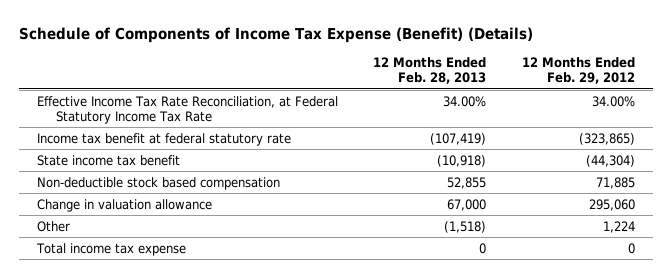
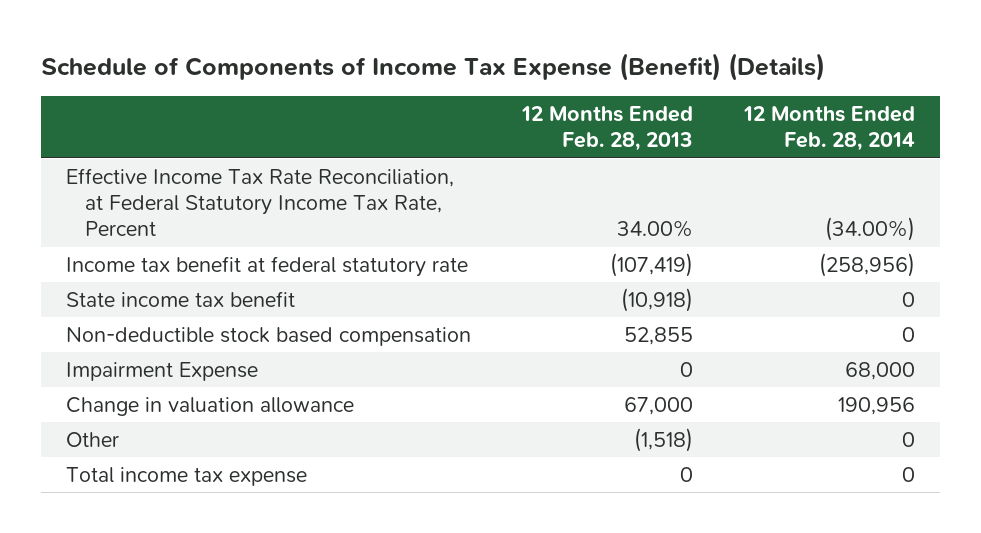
[522,56,636,85] 12 Months Ended Feb. 29, 2012 -> none
none -> [742,106,915,152] 12 Months Ended Feb. 28, 2014
[36,95,338,124] Effective Income Tax Rate Reconciliation, at Federal Statutory Income Tax Rate -> [66,168,455,237] Effective Income Tax Rate Reconciliation, at Federal Statutory Income Tax Rate, Percent
none -> [66,362,259,382] Impairment Expense

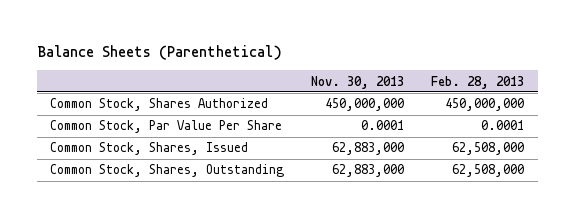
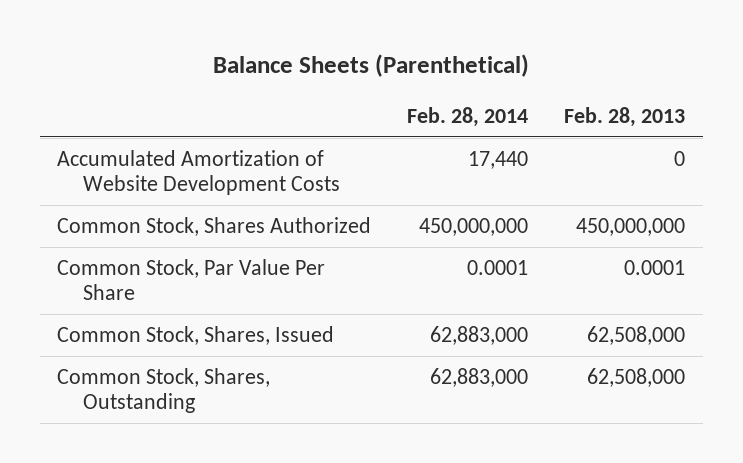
[311,75,405,89] Nov. 30, 2013 -> none
none -> [407,106,529,127] Feb. 28, 2014
none -> [57,150,341,196] Accumulated Amortization of Website Development Costs

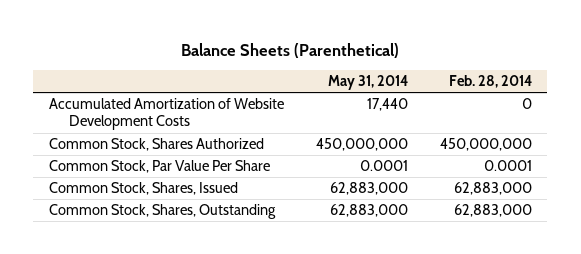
[564,106,686,127] Feb. 28, 2013 -> none
none -> [327,75,408,91] May 31, 2014
[468,151,529,170] 17,440 -> [521,98,532,110] 0

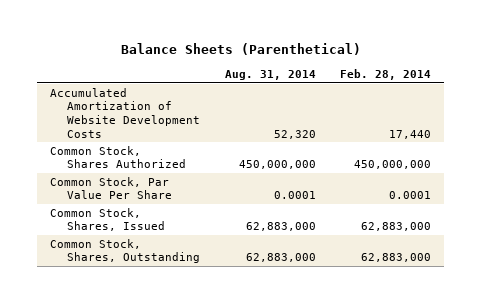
[327,75,408,91] May 31, 2014 -> none
none -> [224,69,316,80] Aug. 31, 2014
[521,98,532,110] 0 -> [389,129,432,139] 17,440

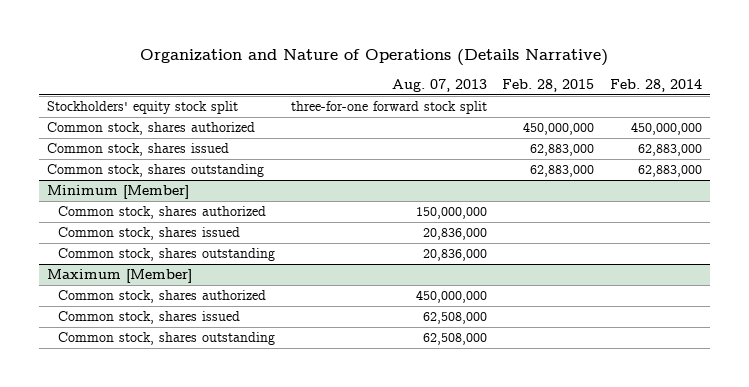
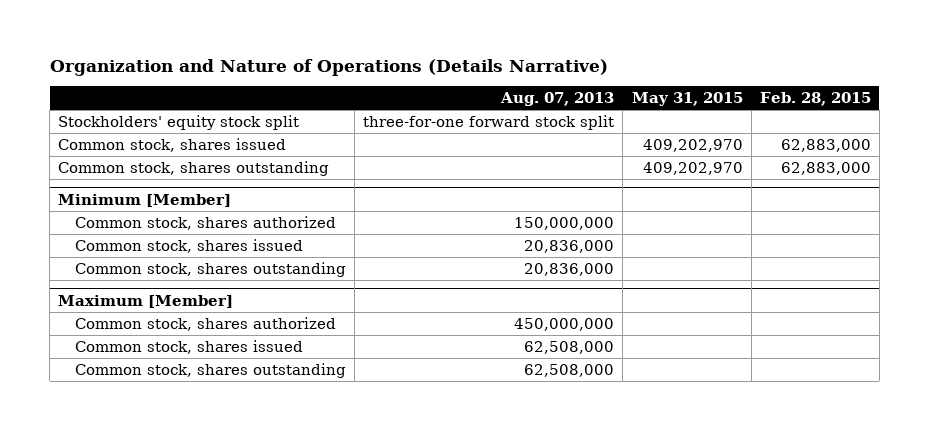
[609,78,702,92] Feb. 28, 2014 -> none
none -> [631,91,743,106] May 31, 2015
[46,122,255,136] Common stock, shares authorized -> none

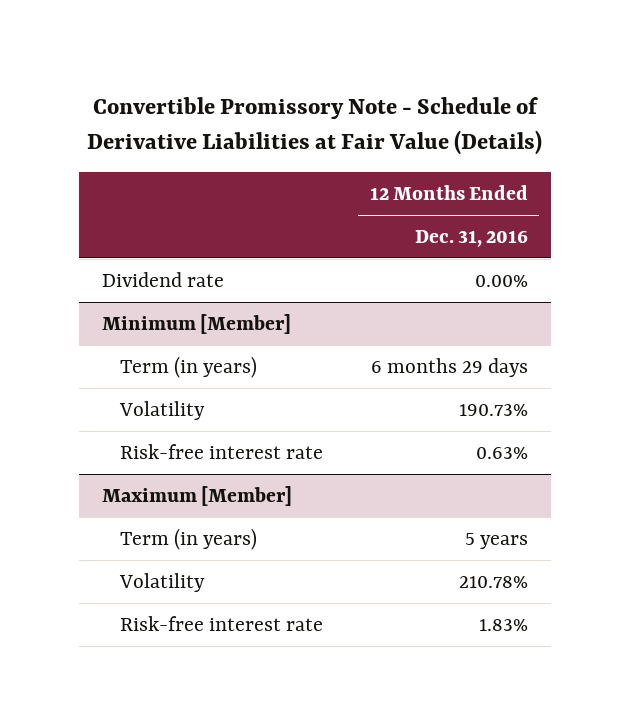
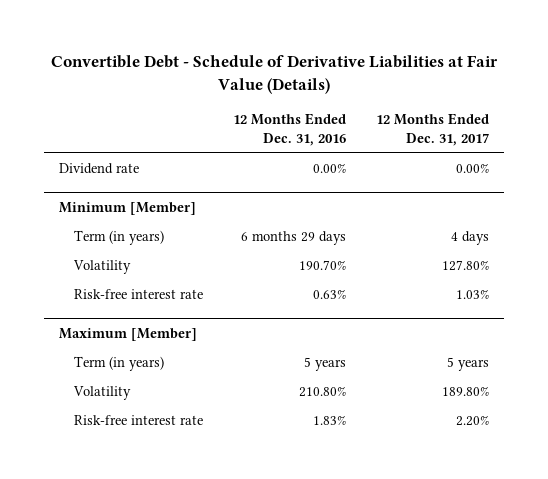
[86,97,542,156] Convertible Promissory Note - Schedule of Derivative Liabilities at Fair Value (Details) -> [51,55,499,94] Convertible Debt - Schedule of Derivative Liabilities at Fair Value (Details)
none -> [375,112,489,146] 12 Months Ended Dec. 31, 2017
[458,403,528,416] 190.73% -> [299,260,347,271] 190.70%
[458,575,528,588] 210.78% -> [299,386,347,398] 210.80%

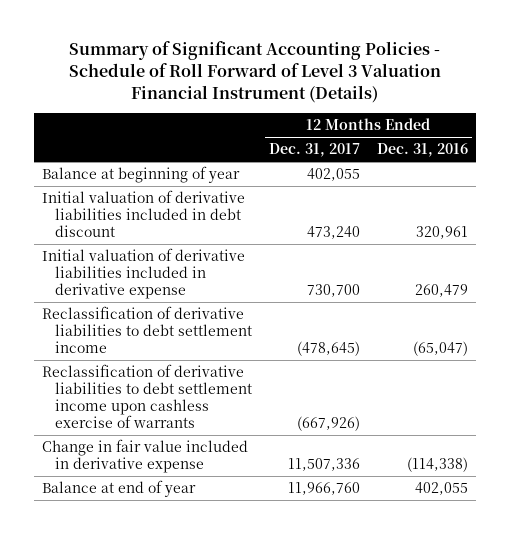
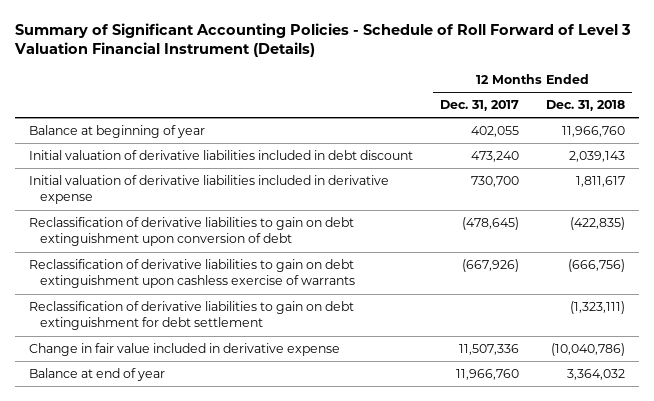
[376,143,468,158] Dec. 31, 2016 -> none
none -> [546,100,626,112] Dec. 31, 2018
[42,306,253,354] Reclassification of derivative liabilities to debt settlement income -> [28,217,354,247] Reclassification of derivative liabilities to gain on debt extinguishment upon conversion of debt
[42,364,253,429] Reclassification of derivative liabilities to debt settlement income upon cashless exercise of warrants -> [28,259,355,289] Reclassification of derivative liabilities to gain on debt extinguishment upon cashless exercise of warrants
none -> [28,301,354,331] Reclassification of derivative liabilities to gain on debt extinguishment for debt settlement

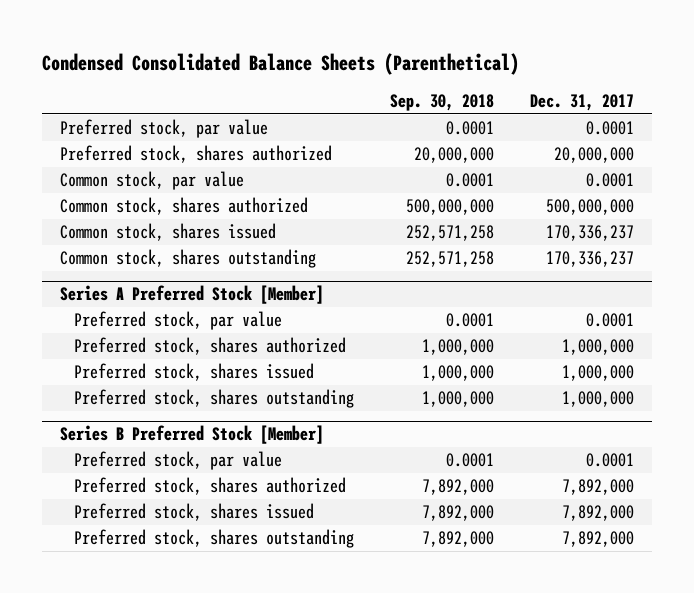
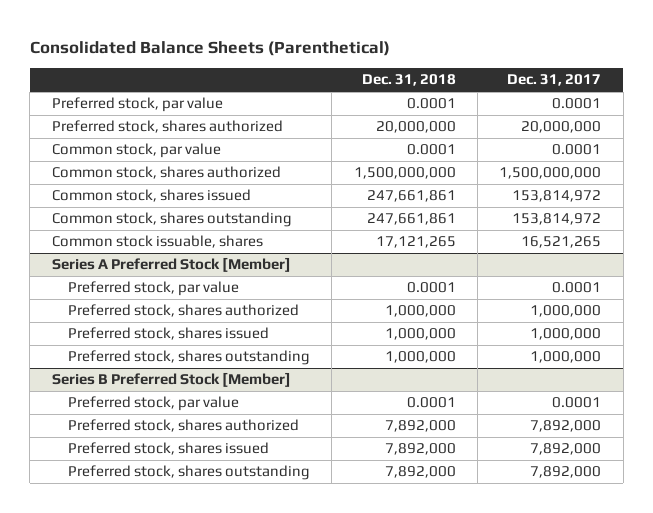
[42,53,520,76] Condensed Consolidated Balance Sheets (Parenthetical) -> [29,40,390,56] Consolidated Balance Sheets (Parenthetical)
[389,94,494,112] Sep. 30, 2018 -> none
none -> [361,74,456,87] Dec. 31, 2018
[545,199,634,216] 500,000,000 -> [499,167,602,180] 1,500,000,000
[545,225,634,242] 170,336,237 -> [512,190,602,203] 153,814,972
[545,251,634,268] 170,336,237 -> [512,213,602,226] 153,814,972
none -> [51,235,263,249] Common stock issuable, shares

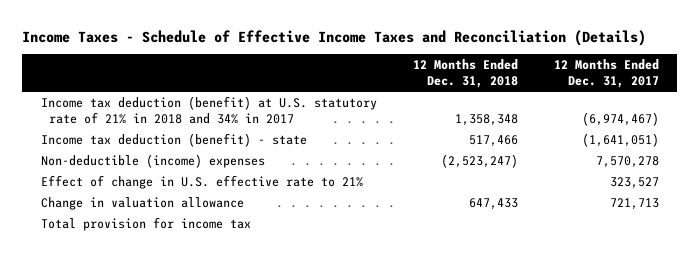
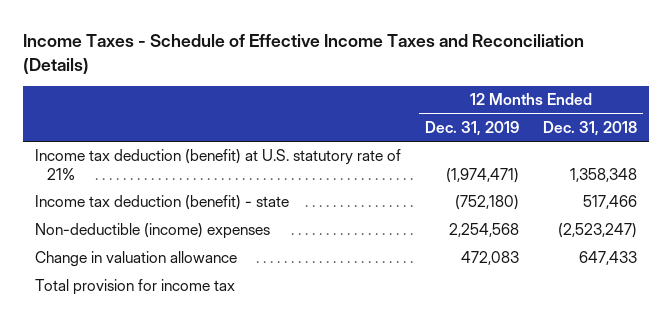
[554,59,660,89] 12 Months Ended Dec. 31, 2017 -> none
none -> [425,120,520,136] Dec. 31, 2019
[40,95,377,124] Income tax deduction (benefit) at U.S. statutory rate of 21% in 2018 and 34% in 2017 -> [35,149,402,181] Income tax deduction (benefit) at U.S. statutory rate of 21%
[40,174,363,189] Effect of change in U.S. effective rate to 21% -> none

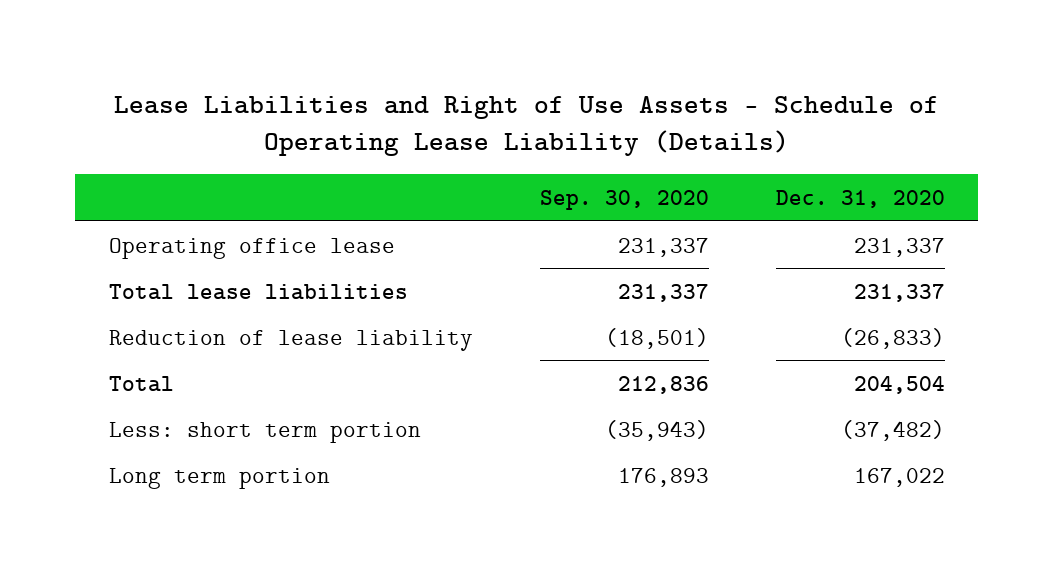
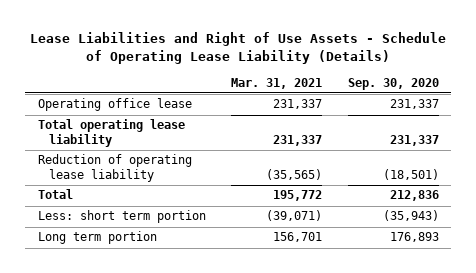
[775,189,945,208] Dec. 31, 2020 -> none
none -> [231,77,323,89] Mar. 31, 2021
[108,283,408,300] Total lease liabilities -> [37,119,185,147] Total operating lease liability
[108,329,473,351] Reduction of lease liability -> [37,154,192,182] Reduction of operating lease liability

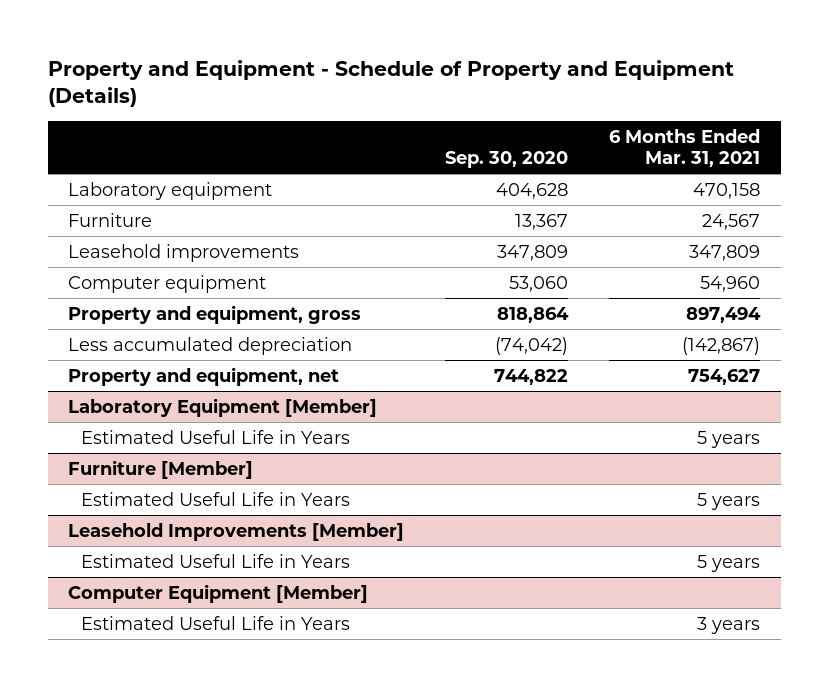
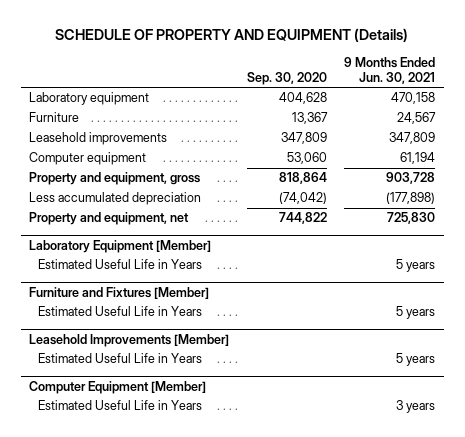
[47,59,734,108] Property and Equipment - Schedule of Property and Equipment (Details) -> [55,28,409,43] SCHEDULE OF PROPERTY AND EQUIPMENT (Details)
[609,128,761,168] 6 Months Ended Mar. 31, 2021 -> none
none -> [344,56,436,85] 9 Months Ended Jun. 30, 2021
[68,459,254,479] Furniture [Member] -> [29,286,210,299] Furniture and Fixtures [Member]

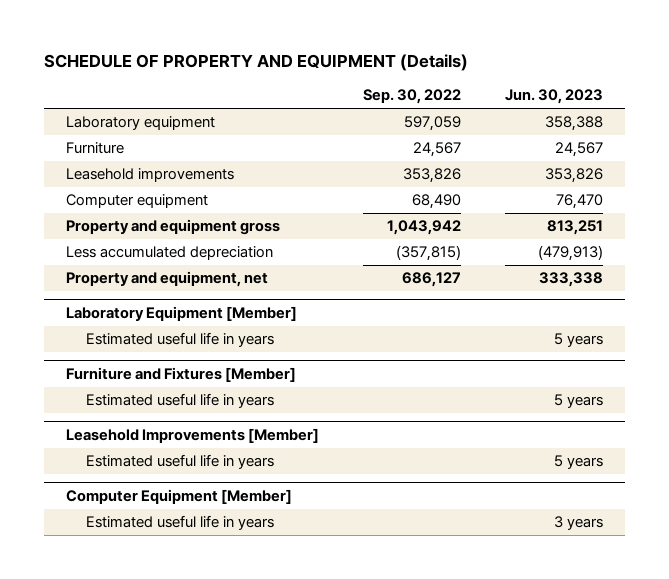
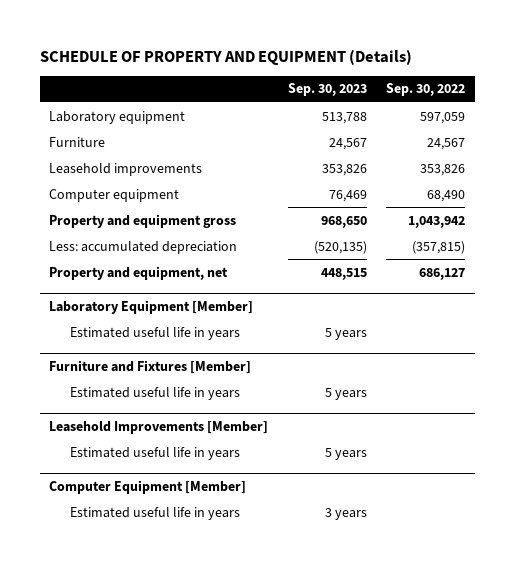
[505,89,604,105] Jun. 30, 2023 -> none
none -> [287,83,367,97] Sep. 30, 2023
[65,246,273,261] Less accumulated depreciation -> [49,240,238,254] Less: accumulated depreciation

